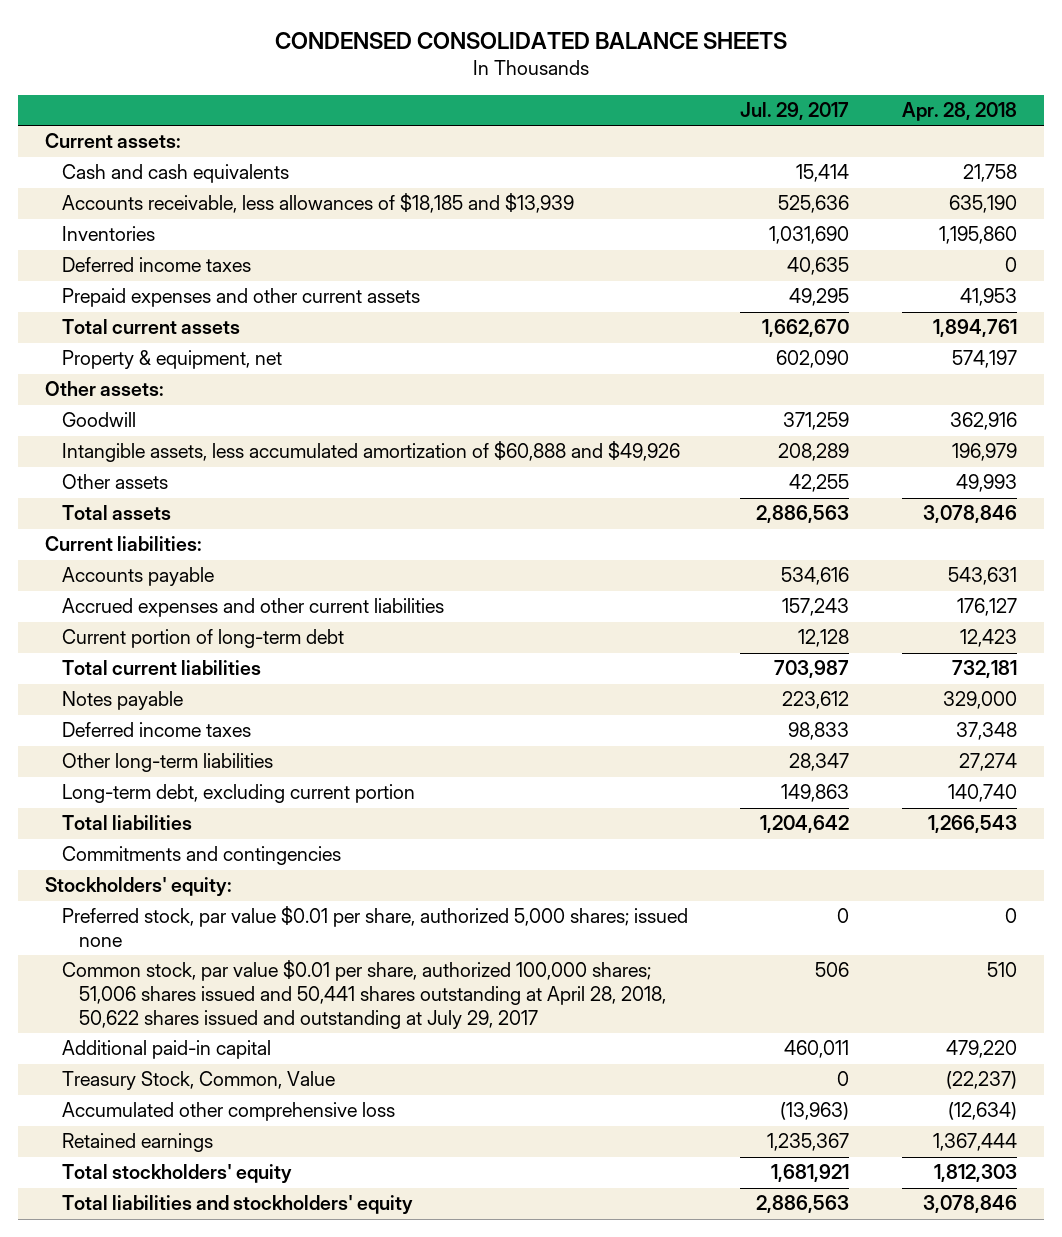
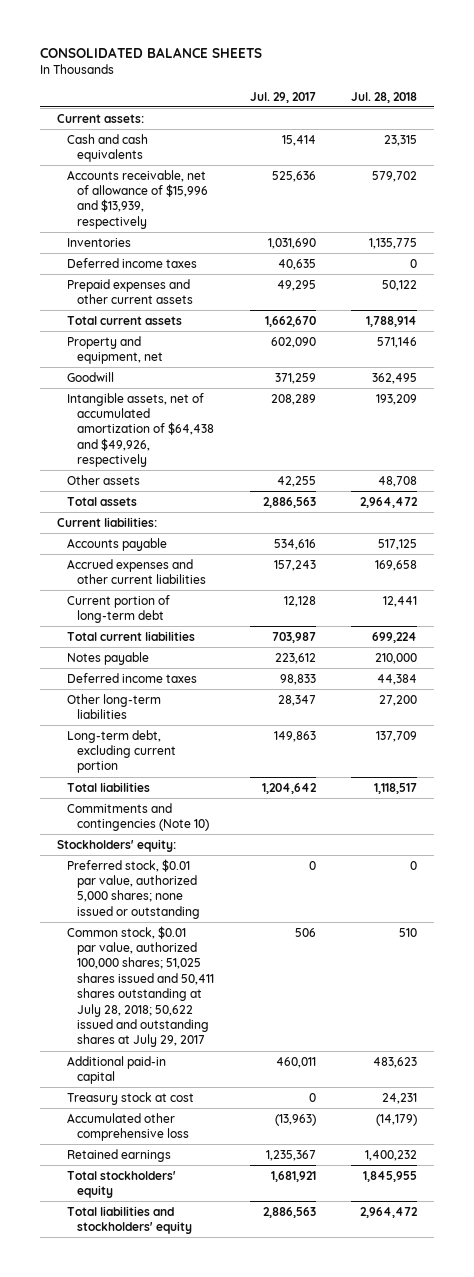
[274,31,787,49] CONDENSED CONSOLIDATED BALANCE SHEETS -> [39,47,262,59] CONSOLIDATED BALANCE SHEETS
[902,102,1018,122] Apr. 28, 2018 -> none
none -> [350,91,417,103] Jul. 28, 2018
[61,193,574,214] Accounts receivable, less allowances of $18,185 and $13,939 -> [67,169,209,229] Accounts receivable, net of allowance of $15,996 and $13,939, respectively
[44,381,164,397] Other assets: -> none
[61,350,282,370] Property & equipment, net -> [67,335,164,365] Property and equipment, net
[61,441,680,463] Intangible assets, less accumulated amortization of $60,888 and $49,926 -> [67,392,215,468] Intangible assets, net of accumulated amortization of $64,438 and $49,926, respectively
[61,846,341,866] Commitments and contingencies -> [67,802,210,832] Commitments and contingencies (Note 10)
[61,906,688,947] Preferred stock, par value $0.01 per share, authorized 5,000 shares; issued none -> [67,858,201,919] Preferred stock, $0.01 par value, authorized 5,000 shares; none issued or outstanding
[61,960,666,1029] Common stock, par value $0.01 per share, authorized 100,000 shares; 51,006 shares issued and 50,441 shares outstanding at April 28, 2018, 50,622 shares issued and outstanding at July 29, 2017 -> [67,925,215,1048] Common stock, $0.01 par value, authorized 100,000 shares; 51,025 shares issued and 50,411 shares outstanding at July 28, 2018; 50,622 issued and outstanding shares at July 29, 2017
[61,1071,335,1091] Treasury Stock, Common, Value -> none
none -> [67,1091,195,1105] Treasury stock at cost

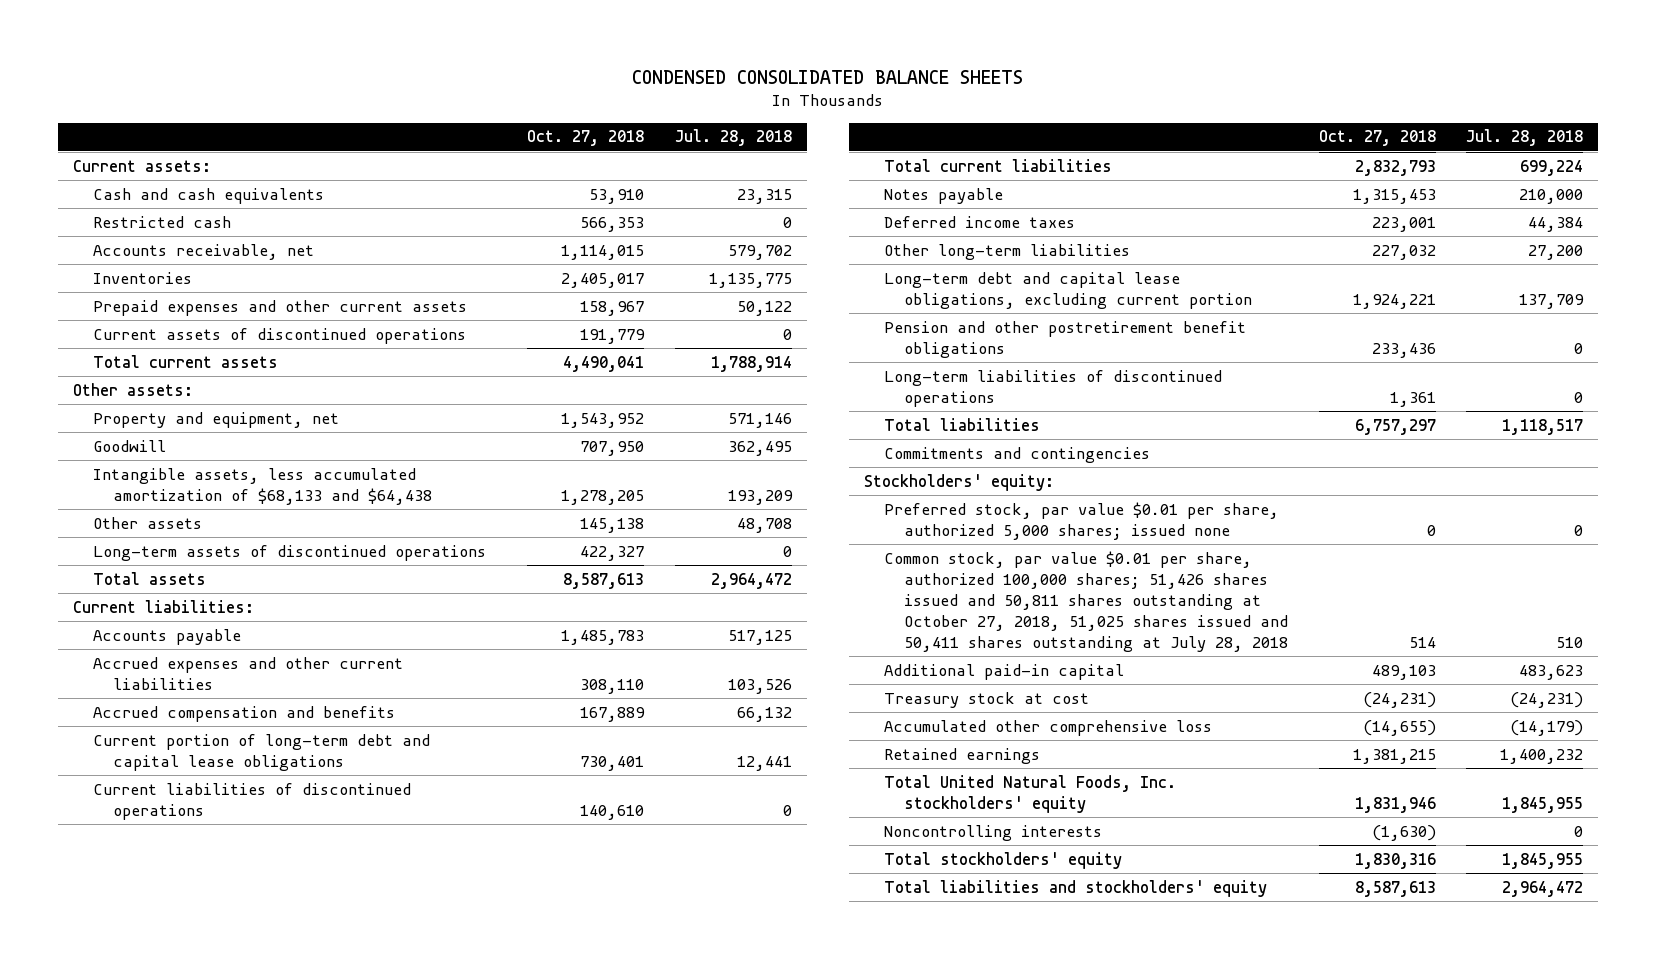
[39,47,262,59] CONSOLIDATED BALANCE SHEETS -> [632,69,1024,84] CONDENSED CONSOLIDATED BALANCE SHEETS
[249,91,316,103] Jul. 29, 2017 -> none
none -> [527,130,645,147] Oct. 27, 2018
none -> [92,215,231,228] Restricted cash
[67,169,209,229] Accounts receivable, net of allowance of $15,996 and $13,939, respectively -> [92,243,314,260] Accounts receivable, net
[67,257,198,268] Deferred income taxes -> none
none -> [92,327,466,344] Current assets of discontinued operations
none -> [72,382,193,396] Other assets:
[67,392,215,468] Intangible assets, net of accumulated amortization of $64,438 and $49,926, respectively -> [92,467,432,505] Intangible assets, less accumulated amortization of $68,133 and $64,438
none -> [92,544,486,561] Long-term assets of discontinued operations
[374,559,417,571] 169,658 -> [727,678,792,694] 103,526
none -> [92,705,395,722] Accrued compensation and benefits
[67,594,171,624] Current portion of long-term debt -> [92,733,430,771] Current portion of long-term debt and capital lease obligations
none -> [92,782,411,820] Current liabilities of discontinued operations
[67,729,177,774] Long-term debt, excluding current portion -> [884,271,1252,309] Long-term debt and capital lease obligations, excluding current portion
none -> [884,320,1247,358] Pension and other postretirement benefit obligations
none -> [884,369,1223,407] Long-term liabilities of discontinued operations
[67,802,210,832] Commitments and contingencies (Note 10) -> [884,446,1151,463] Commitments and contingencies
[67,858,201,919] Preferred stock, $0.01 par value, authorized 5,000 shares; none issued or outstanding -> [884,501,1280,540] Preferred stock, par value $0.01 per share, authorized 5,000 shares; issued none
[67,925,215,1048] Common stock, $0.01 par value, authorized 100,000 shares; 51,025 shares issued and 50,411 shares outstanding at July 28, 2018; 50,622 issued and outstanding shares at July 29, 2017 -> [884,550,1288,653] Common stock, par value $0.01 per share, authorized 100,000 shares; 51,426 shares issued and 50,811 shares outstanding at October 27, 2018, 51,025 shares issued and 50,411 shares outstanding at July 28, 2018
[381,1092,417,1104] 24,231 -> [1510,691,1584,708] (24,231)
none -> [884,774,1177,813] Total United Natural Foods, Inc. stockholders' equity
none -> [884,824,1103,841] Noncontrolling interests

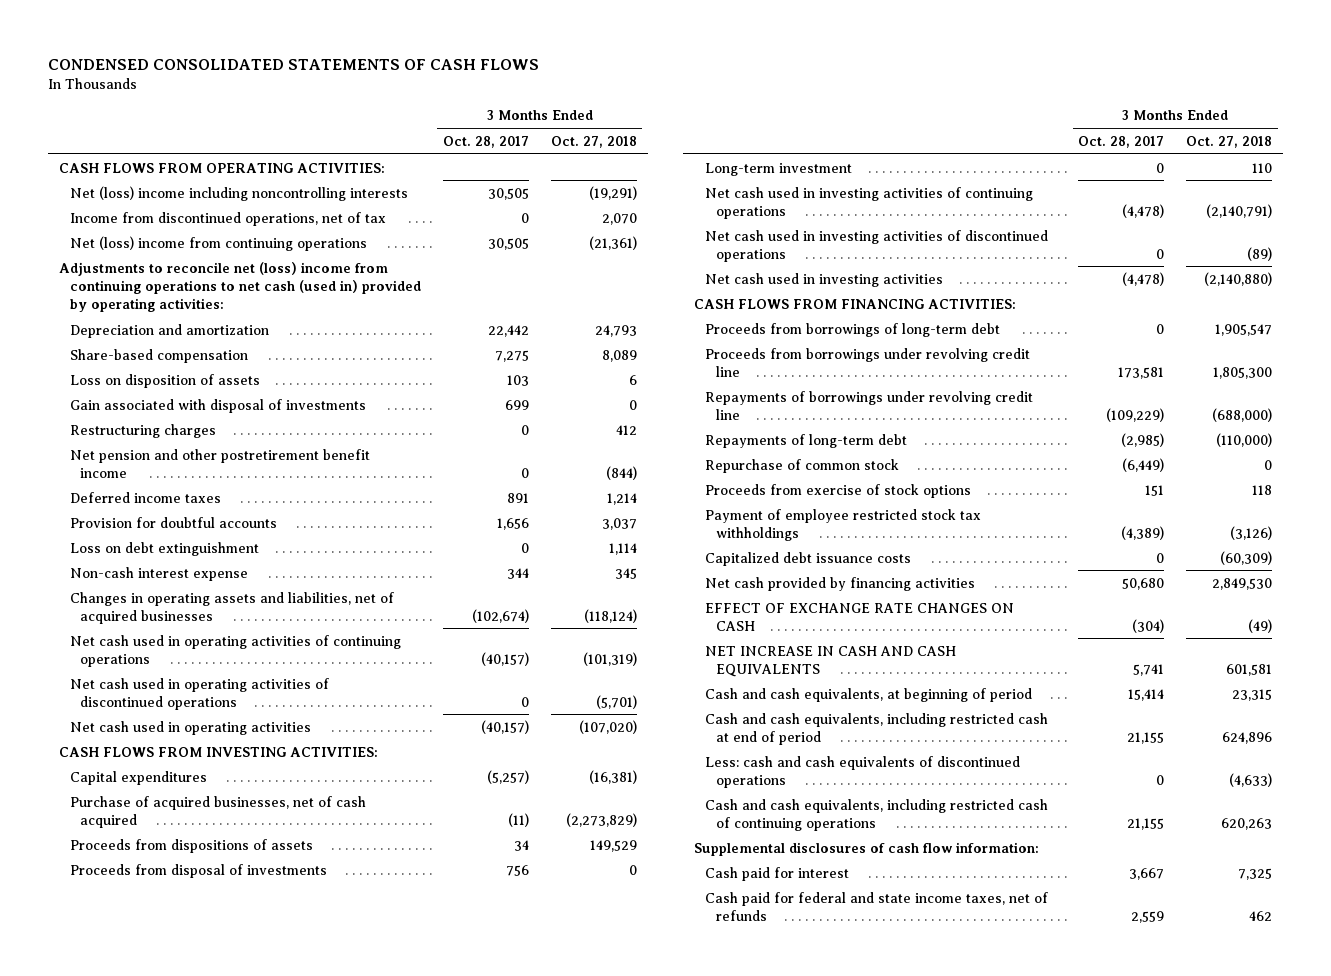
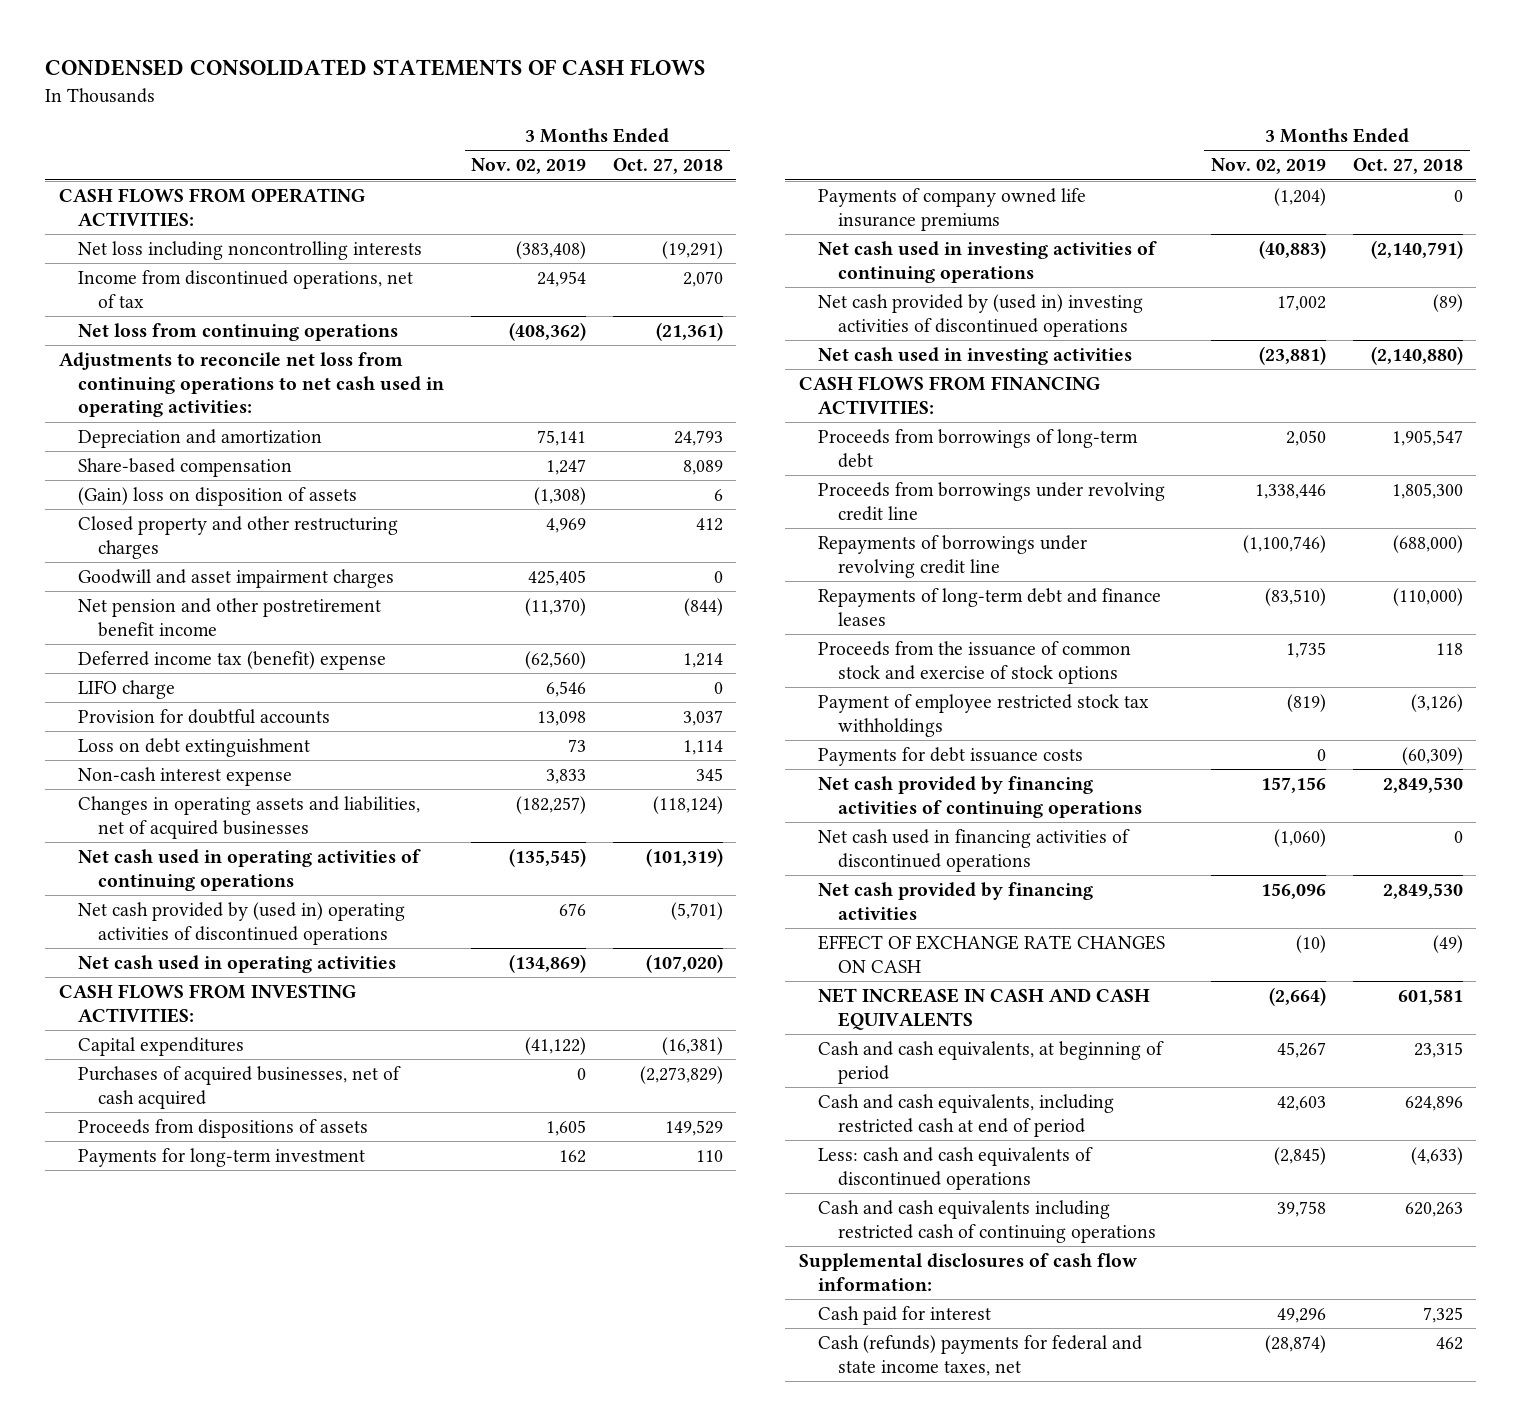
[442,135,529,148] Oct. 28, 2017 -> none
none -> [471,158,587,175] Nov. 02, 2019
[69,185,408,201] Net (loss) income including noncontrolling interests -> [78,240,423,260] Net loss including noncontrolling interests
[69,235,367,251] Net (loss) income from continuing operations -> [78,322,399,341] Net loss from continuing operations
[58,261,421,312] Adjustments to reconcile net (loss) income from continuing operations to net cash (used in) provided by operating activities: -> [58,351,445,418] Adjustments to reconcile net loss from continuing operations to net cash used in operating activities:
[69,398,366,413] Gain associated with disposal of investments -> none
[69,373,260,388] Loss on disposition of assets -> [78,486,358,506] (Gain) loss on disposition of assets
[69,423,216,438] Restructuring charges -> [78,515,399,559] Closed property and other restructuring charges
none -> [78,568,395,588] Goodwill and asset impairment charges
[69,491,221,503] Deferred income taxes -> [78,650,387,670] Deferred income tax (benefit) expense
none -> [78,679,176,699] LIFO charge
[69,677,329,710] Net cash used in operating activities of discontinued operations -> [78,901,406,945] Net cash provided by (used in) operating activities of discontinued operations
[69,795,366,828] Purchase of acquired businesses, net of cash acquired -> [78,1065,402,1109] Purchases of acquired businesses, net of cash acquired
[69,863,327,878] Proceeds from disposal of investments -> none
[704,162,852,176] Long-term investment -> [78,1147,366,1167] Payments for long-term investment
none -> [818,187,1087,231] Payments of company owned life insurance premiums
[704,229,1048,262] Net cash used in investing activities of discontinued operations -> [818,293,1144,337] Net cash provided by (used in) investing activities of discontinued operations
[704,458,899,473] Repurchase of common stock -> none
[704,433,907,448] Repayments of long-term debt -> [818,587,1162,626] Repayments of long-term debt and finance leases
[704,483,971,498] Proceeds from exercise of stock options -> [818,640,1132,684] Proceeds from the issuance of common stock and exercise of stock options
[704,551,911,566] Capitalized debt issuance costs -> [818,746,1084,766] Payments for debt issuance costs
none -> [818,775,1143,818] Net cash provided by financing activities of continuing operations
none -> [818,828,1131,872] Net cash used in financing activities of discontinued operations
[704,798,1048,831] Cash and cash equivalents, including restricted cash of continuing operations -> [818,1199,1157,1243] Cash and cash equivalents including restricted cash of continuing operations
[704,891,1048,921] Cash paid for federal and state income taxes, net of refunds -> [818,1334,1143,1376] Cash (refunds) payments for federal and state income taxes, net

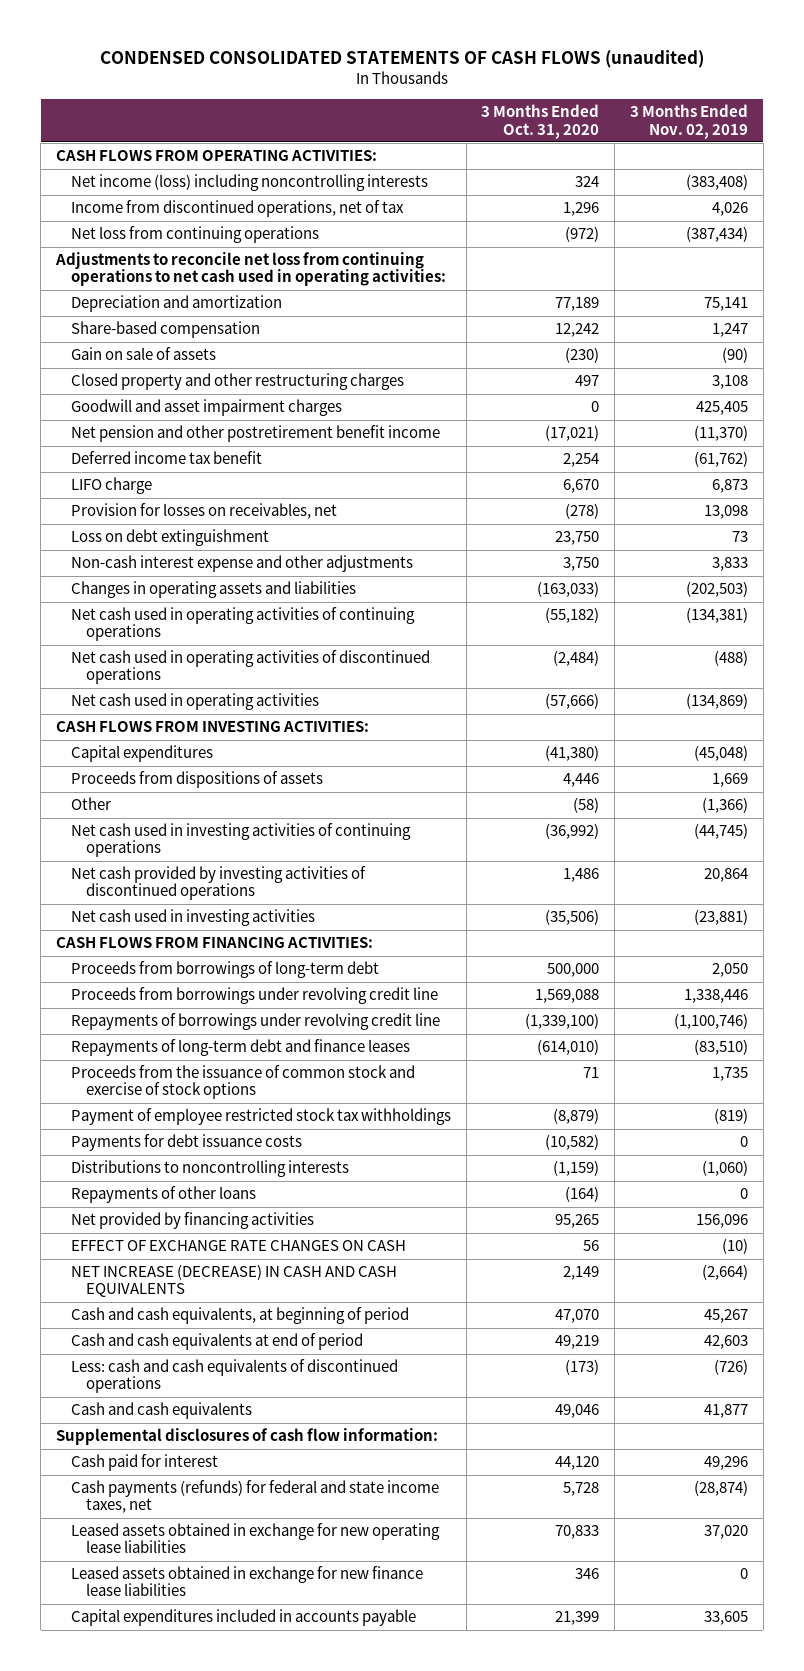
[45,59,706,77] CONDENSED CONSOLIDATED STATEMENTS OF CASH FLOWS -> [100,50,705,69] CONDENSED CONSOLIDATED STATEMENTS OF CASH FLOWS (unaudited)
[613,158,724,175] Oct. 27, 2018 -> none
none -> [481,104,600,139] 3 Months Ended Oct. 31, 2020
[78,240,423,260] Net loss including noncontrolling interests -> [71,174,429,192] Net income (loss) including noncontrolling interests
[537,270,587,287] 24,954 -> [711,202,748,217] 4,026
[509,321,587,341] (408,362) -> [685,226,748,243] (387,434)
[78,486,358,506] (Gain) loss on disposition of assets -> [71,347,217,361] Gain on sale of assets
[534,486,587,505] (1,308) -> [721,347,748,364] (90)
[546,517,587,533] 4,969 -> [711,375,748,390] 3,108
[78,650,387,670] Deferred income tax (benefit) expense -> [71,451,263,465] Deferred income tax benefit
[525,650,587,669] (62,560) -> [693,451,748,468] (61,762)
[546,680,587,697] 6,546 -> [711,479,748,494] 6,873
[78,708,331,724] Provision for doubtful accounts -> [71,503,338,520] Provision for losses on receivables, net
[78,766,293,786] Non-cash interest expense -> [71,555,414,573] Non-cash interest expense and other adjustments
[78,795,421,839] Changes in operating assets and liabilities, net of acquired businesses -> [71,581,357,599] Changes in operating assets and liabilities
[516,795,587,814] (182,257) -> [685,581,748,598] (202,503)
[509,847,587,867] (135,545) -> [685,607,748,624] (134,381)
[78,901,406,945] Net cash provided by (used in) operating activities of discontinued operations -> [71,650,431,685] Net cash used in operating activities of discontinued operations
[559,902,587,916] 676 -> [713,650,748,667] (488)
[78,1065,402,1109] Purchases of acquired businesses, net of cash acquired -> none
[78,1147,366,1167] Payments for long-term investment -> none
[818,187,1087,231] Payments of company owned life insurance premiums -> none
[525,1036,587,1055] (41,122) -> [693,745,748,762] (45,048)
[546,1119,587,1136] 1,605 -> [711,773,748,788] 1,669
none -> [71,797,112,811] Other
[1259,239,1327,259] (40,883) -> [693,823,748,840] (44,745)
[818,293,1144,337] Net cash provided by (used in) investing activities of discontinued operations -> [71,866,367,901] Net cash provided by investing activities of discontinued operations
[1277,294,1327,311] 17,002 -> [703,868,748,883] 20,864
[818,775,1143,818] Net cash provided by financing activities of continuing operations -> none
[818,828,1131,872] Net cash used in financing activities of discontinued operations -> none
none -> [71,1160,350,1178] Distributions to noncontrolling interests
none -> [71,1186,257,1204] Repayments of other loans
[818,881,1094,920] Net cash provided by financing activities -> [71,1212,315,1230] Net provided by financing activities
[818,987,1151,1030] NET INCREASE IN CASH AND CASH EQUIVALENTS -> [71,1264,398,1298] NET INCREASE (DECREASE) IN CASH AND CASH EQUIVALENTS
[818,1093,1115,1137] Cash and cash equivalents, including restricted cash at end of period -> [71,1333,364,1351] Cash and cash equivalents at end of period
[1274,1146,1327,1165] (2,845) -> [713,1359,748,1376] (726)
[818,1199,1157,1243] Cash and cash equivalents including restricted cash of continuing operations -> [71,1402,253,1420] Cash and cash equivalents
[1277,1200,1327,1217] 39,758 -> [703,1404,748,1419] 41,877
[818,1334,1143,1376] Cash (refunds) payments for federal and state income taxes, net -> [71,1480,440,1514] Cash payments (refunds) for federal and state income taxes, net
none -> [71,1523,441,1554] Leased assets obtained in exchange for new operating lease liabilities
none -> [71,1566,424,1597] Leased assets obtained in exchange for new finance lease liabilities
none -> [71,1609,417,1627] Capital expenditures included in accounts payable

